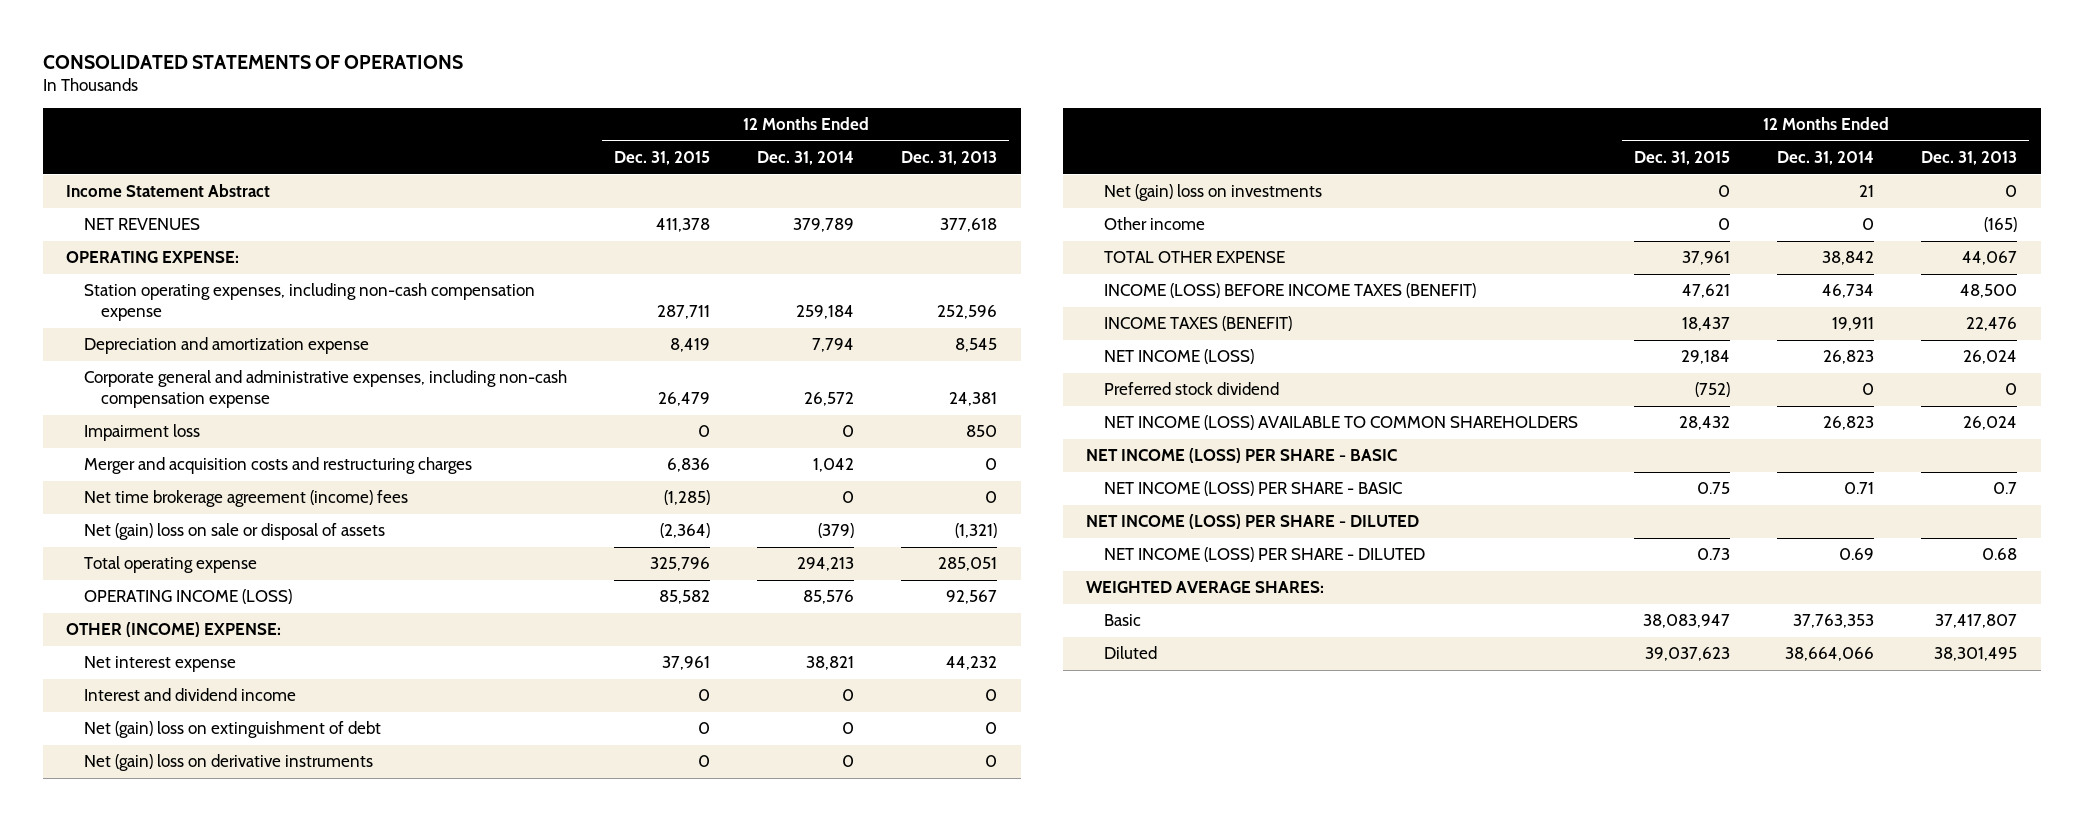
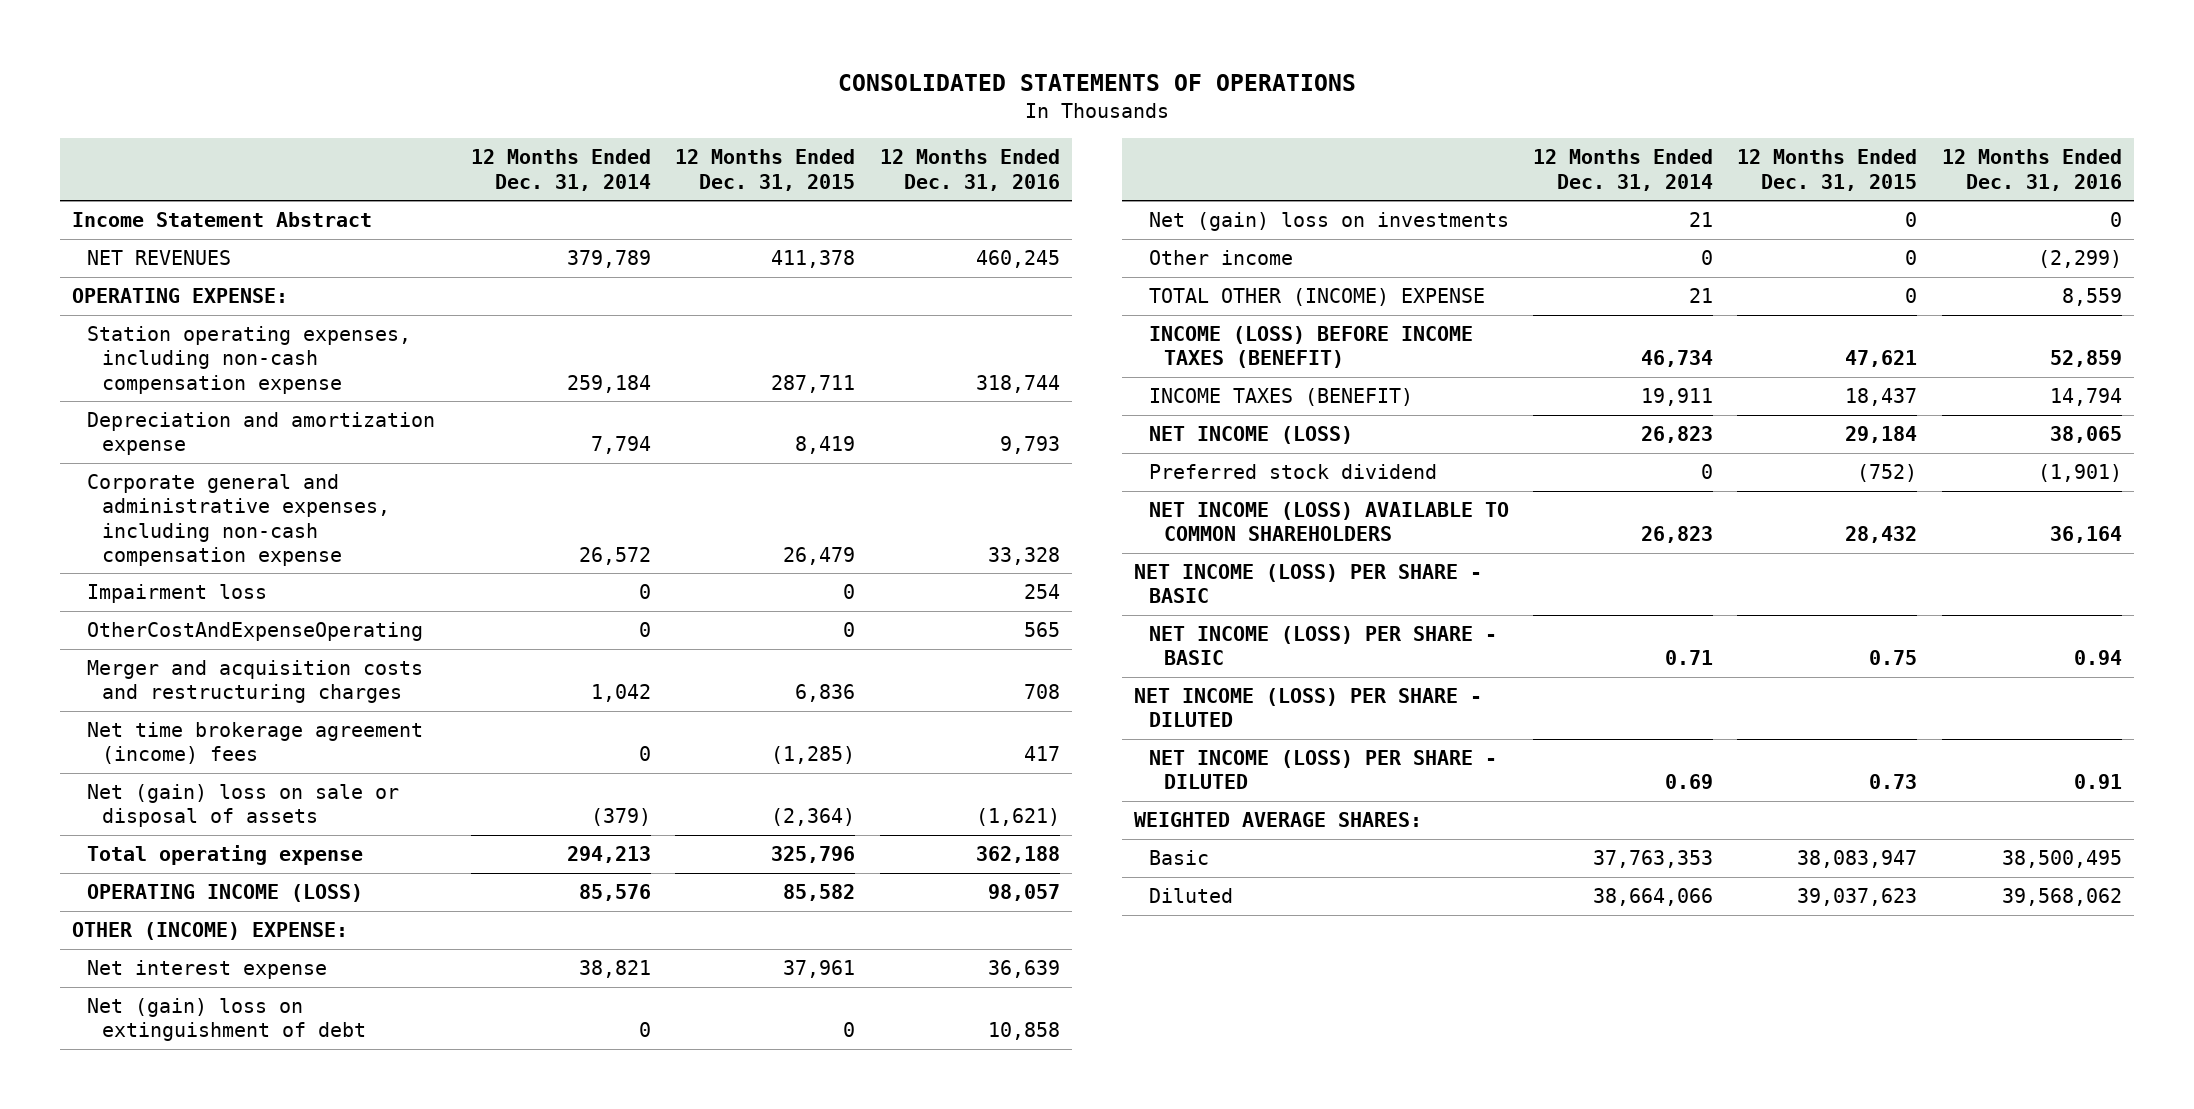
[901,151,998,166] Dec. 31, 2013 -> none
none -> [879,149,1060,191] 12 Months Ended Dec. 31, 2016
none -> [86,622,423,642] OtherCostAndExpenseOperating
[83,688,296,702] Interest and dividend income -> none
[83,754,373,772] Net (gain) loss on derivative instruments -> none
[1103,251,1285,264] TOTAL OTHER EXPENSE -> [1148,288,1485,307] TOTAL OTHER (INCOME) EXPENSE
[1682,251,1731,266] 37,961 -> [1905,288,1918,304] 0
[1822,251,1875,266] 38,842 -> [1689,288,1714,304] 21

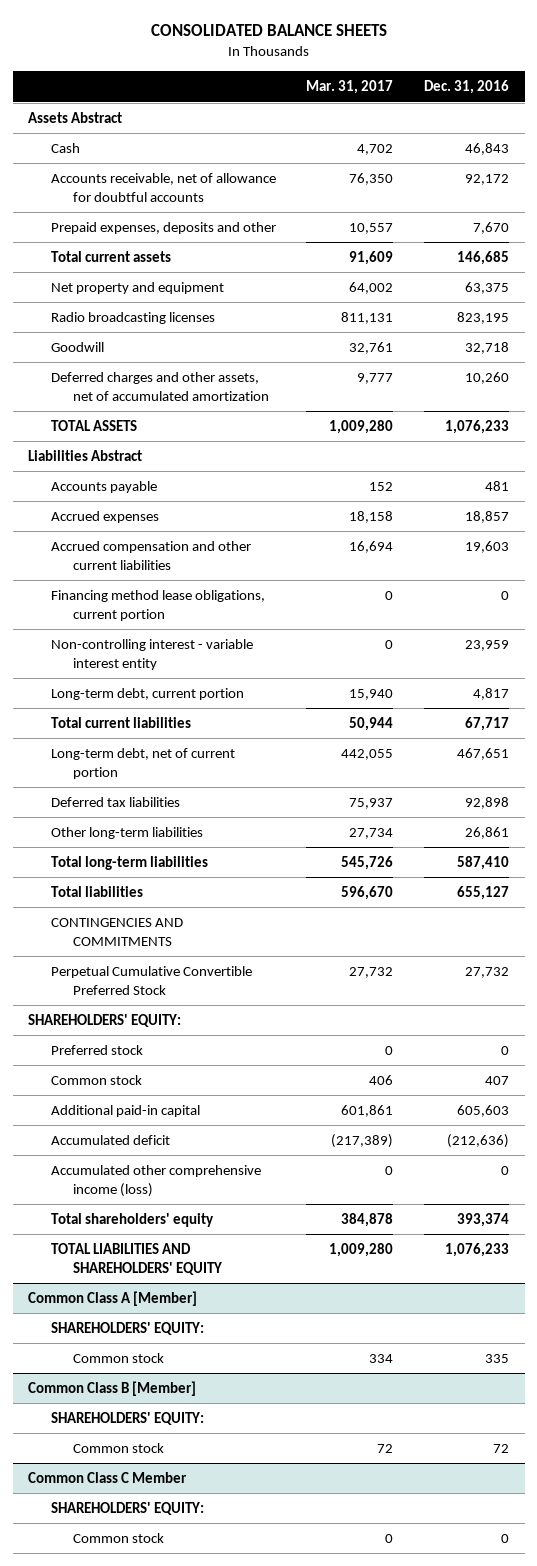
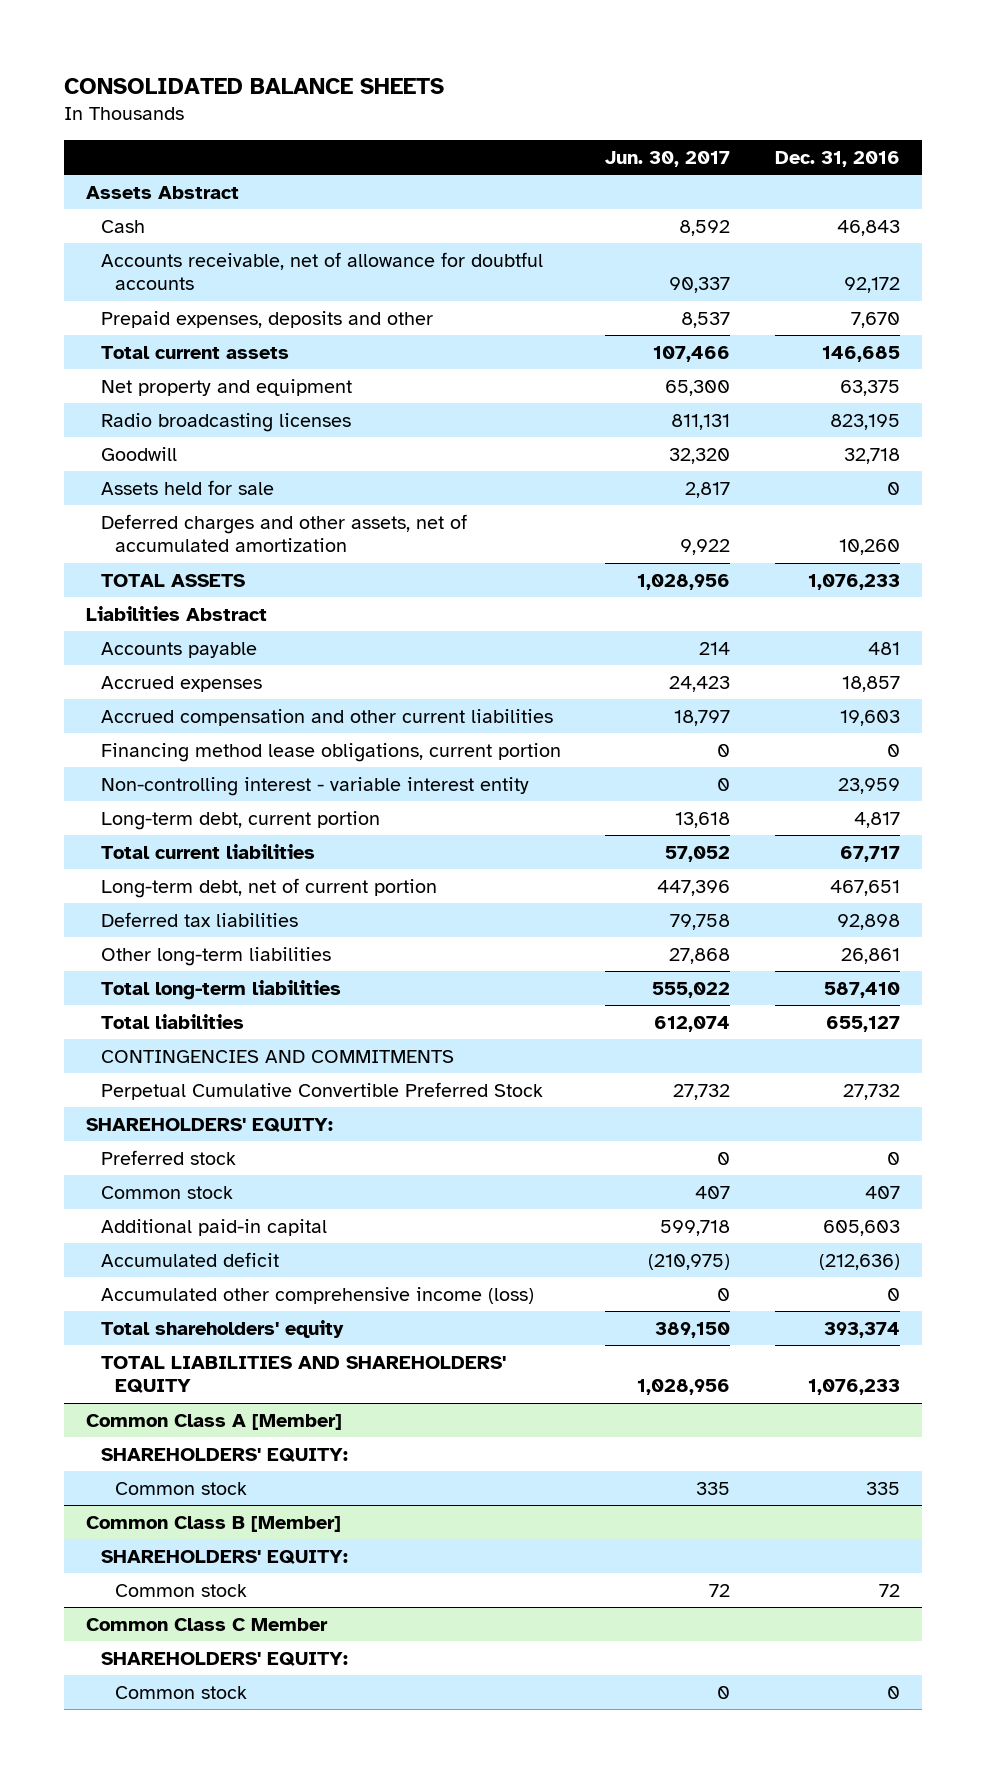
[306,80,394,95] Mar. 31, 2017 -> none
none -> [605,150,731,167] Jun. 30, 2017
none -> [100,479,274,495] Assets held for sale

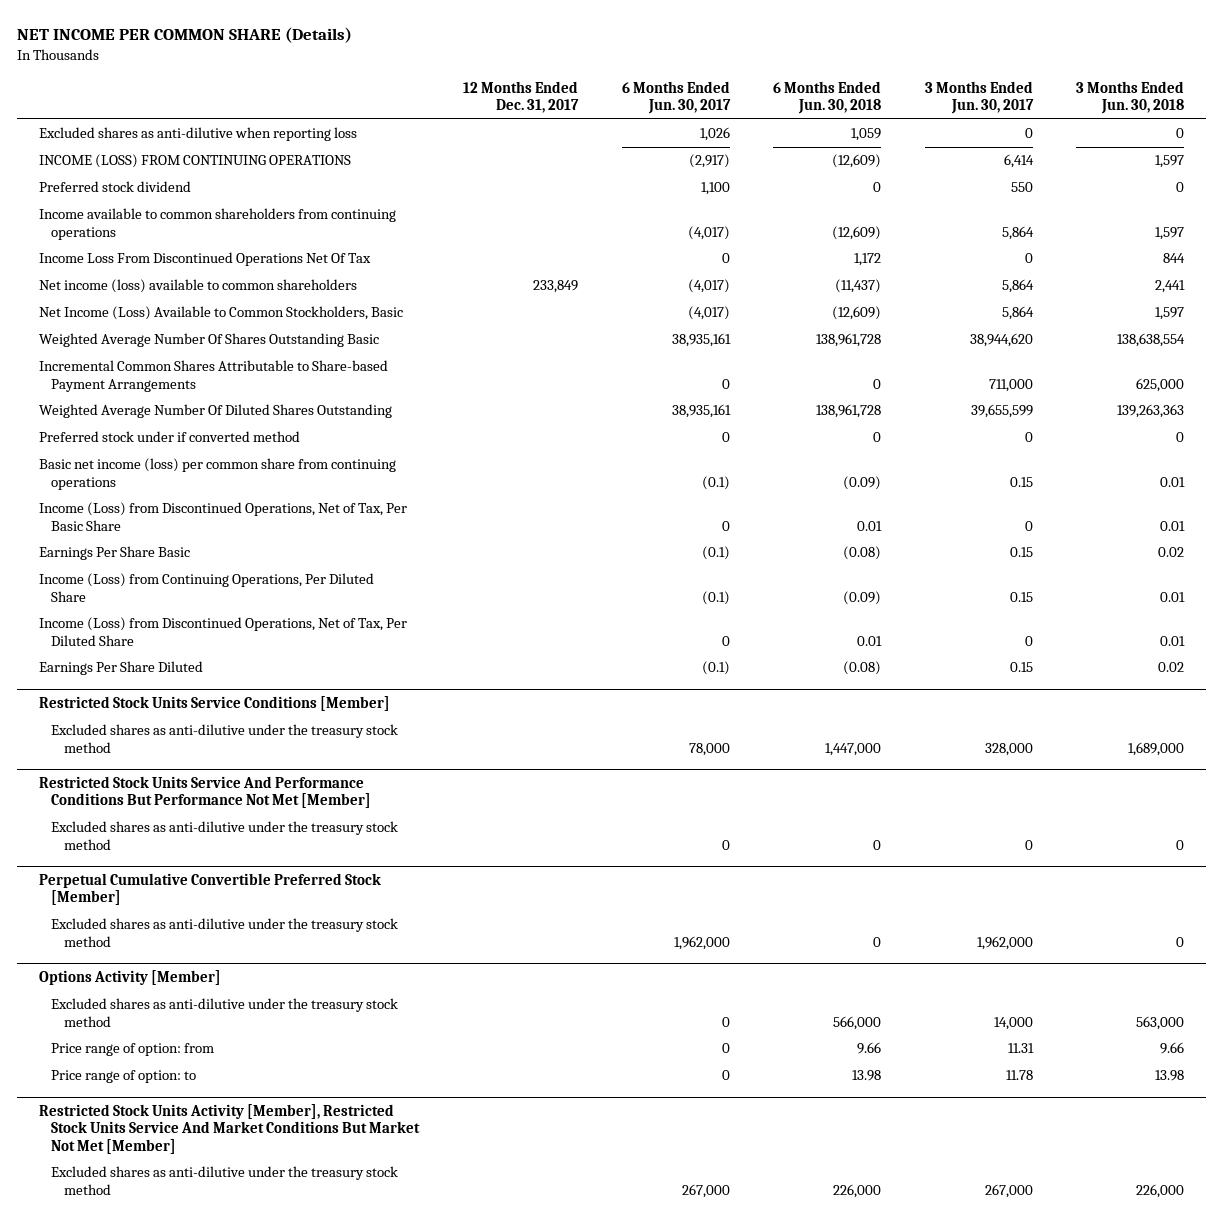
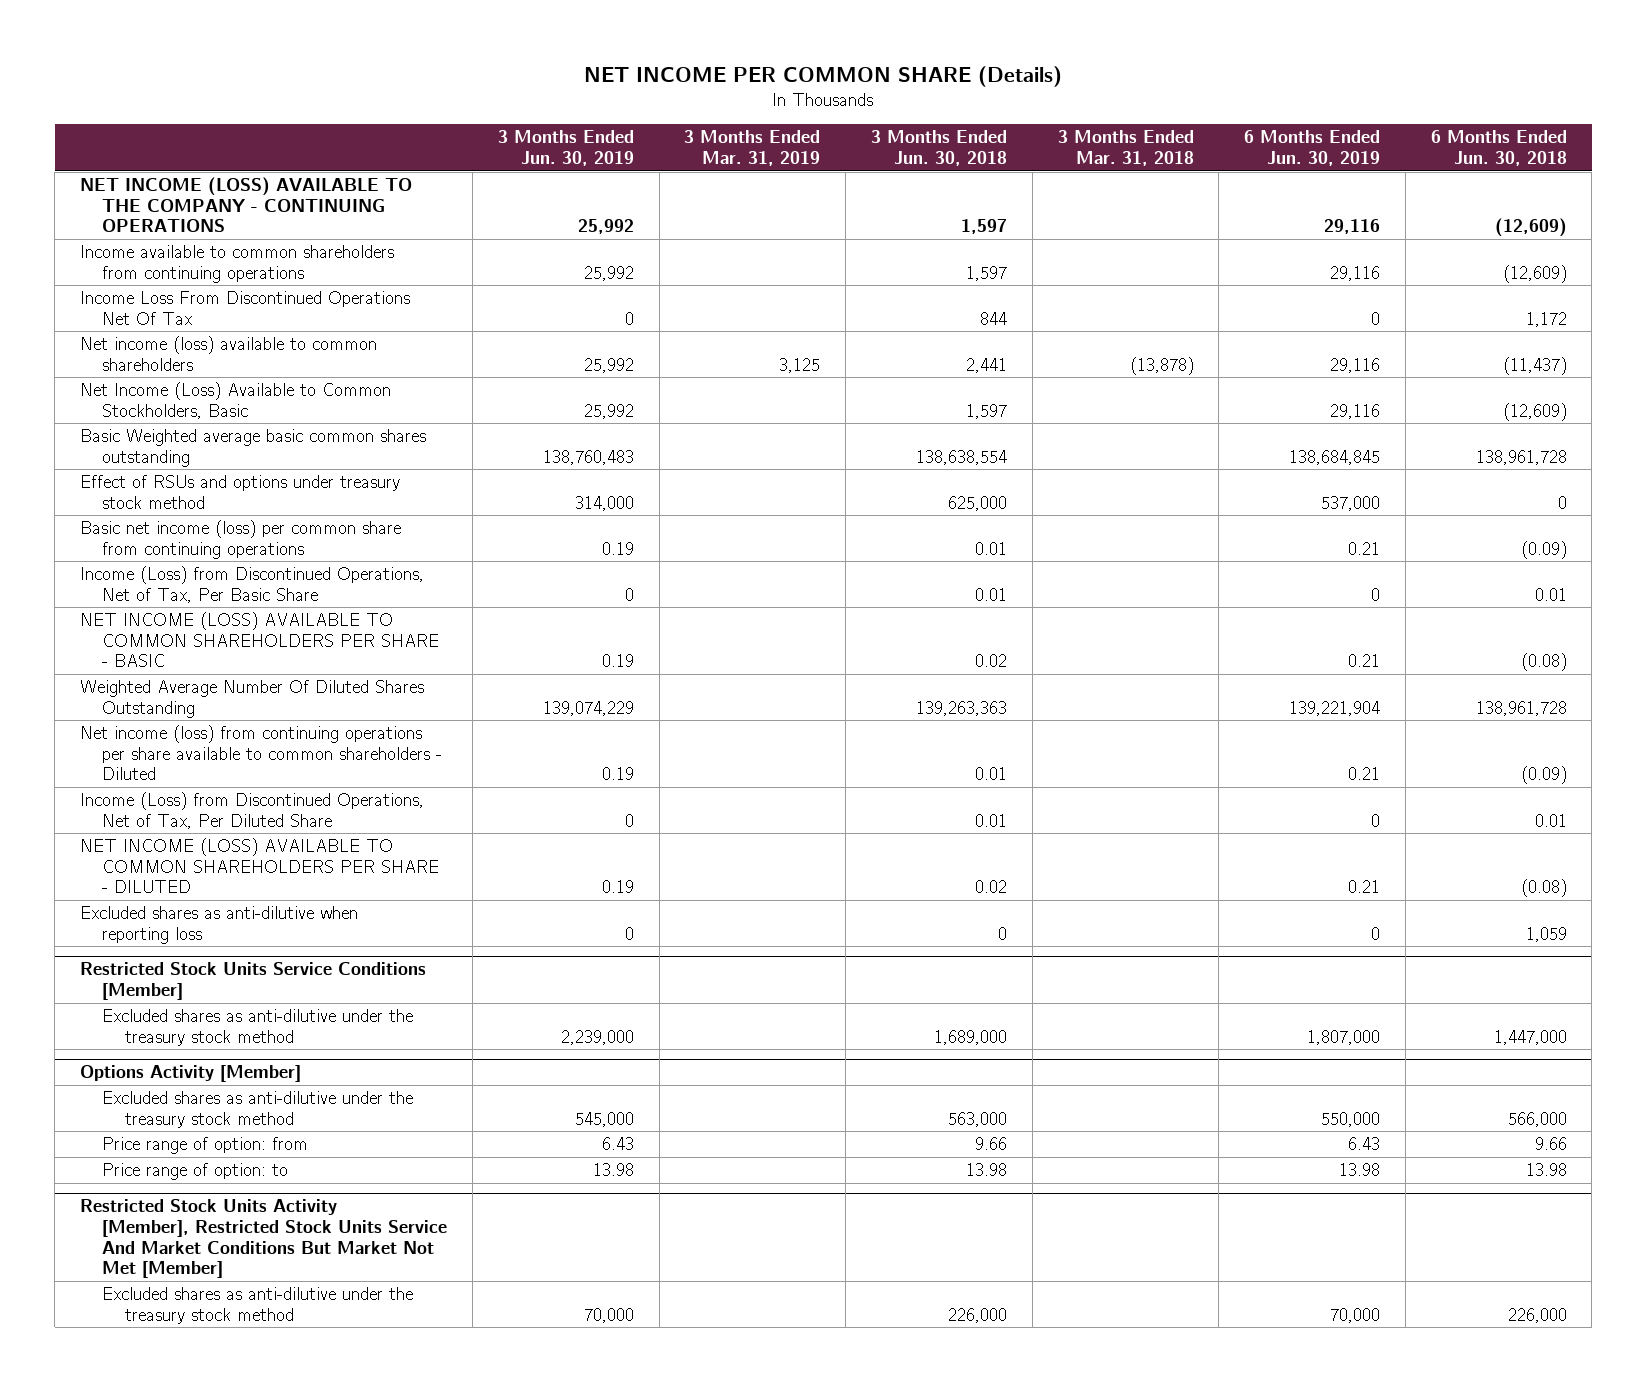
[462,80,579,114] 12 Months Ended Dec. 31, 2017 -> none
[621,80,731,115] 6 Months Ended Jun. 30, 2017 -> none
[924,80,1034,115] 3 Months Ended Jun. 30, 2017 -> none
none -> [497,130,634,166] 3 Months Ended Jun. 30, 2019
none -> [684,130,821,166] 3 Months Ended Mar. 31, 2019
none -> [1057,130,1194,166] 3 Months Ended Mar. 31, 2018
none -> [1244,130,1381,166] 6 Months Ended Jun. 30, 2019
[39,181,192,193] Preferred stock dividend -> none
[39,154,352,169] INCOME (LOSS) FROM CONTINUING OPERATIONS -> [80,177,413,233] NET INCOME (LOSS) AVAILABLE TO THE COMPANY - CONTINUING OPERATIONS
[39,431,301,443] Preferred stock under if converted method -> none
[39,333,380,348] Weighted Average Number Of Shares Outstanding Basic -> [80,429,427,467] Basic Weighted average basic common shares outstanding
[39,360,389,392] Incremental Common Shares Attributable to Share-based Payment Arrangements -> [80,475,401,509] Effect of RSUs and options under treasury stock method
[39,546,191,561] Earnings Per Share Basic -> [80,612,440,668] NET INCOME (LOSS) AVAILABLE TO COMMON SHAREHOLDERS PER SHARE - BASIC
[39,404,393,419] Weighted Average Number Of Diluted Shares Outstanding -> [80,680,425,718] Weighted Average Number Of Diluted Shares Outstanding
[39,573,375,602] Income (Loss) from Continuing Operations, Per Diluted Share -> [80,725,443,781] Net income (loss) from continuing operations per share available to common shareholders - Diluted
[39,661,204,676] Earnings Per Share Diluted -> [80,838,440,894] NET INCOME (LOSS) AVAILABLE TO COMMON SHAREHOLDERS PER SHARE - DILUTED
[39,127,358,142] Excluded shares as anti-dilutive when reporting loss -> [80,906,359,944] Excluded shares as anti-dilutive when reporting loss
[39,776,372,809] Restricted Stock Units Service And Performance Conditions But Performance Not Met [Member] -> none
[51,821,399,850] Excluded shares as anti-dilutive under the treasury stock method -> none
[39,873,382,906] Perpetual Cumulative Convertible Preferred Stock [Member] -> none
[51,918,399,947] Excluded shares as anti-dilutive under the treasury stock method -> none

